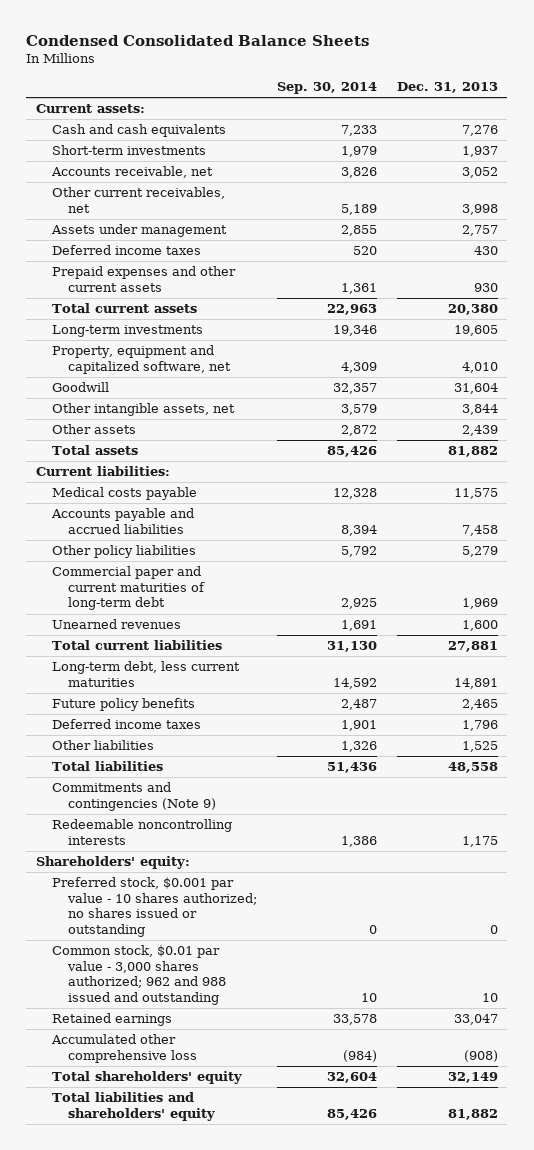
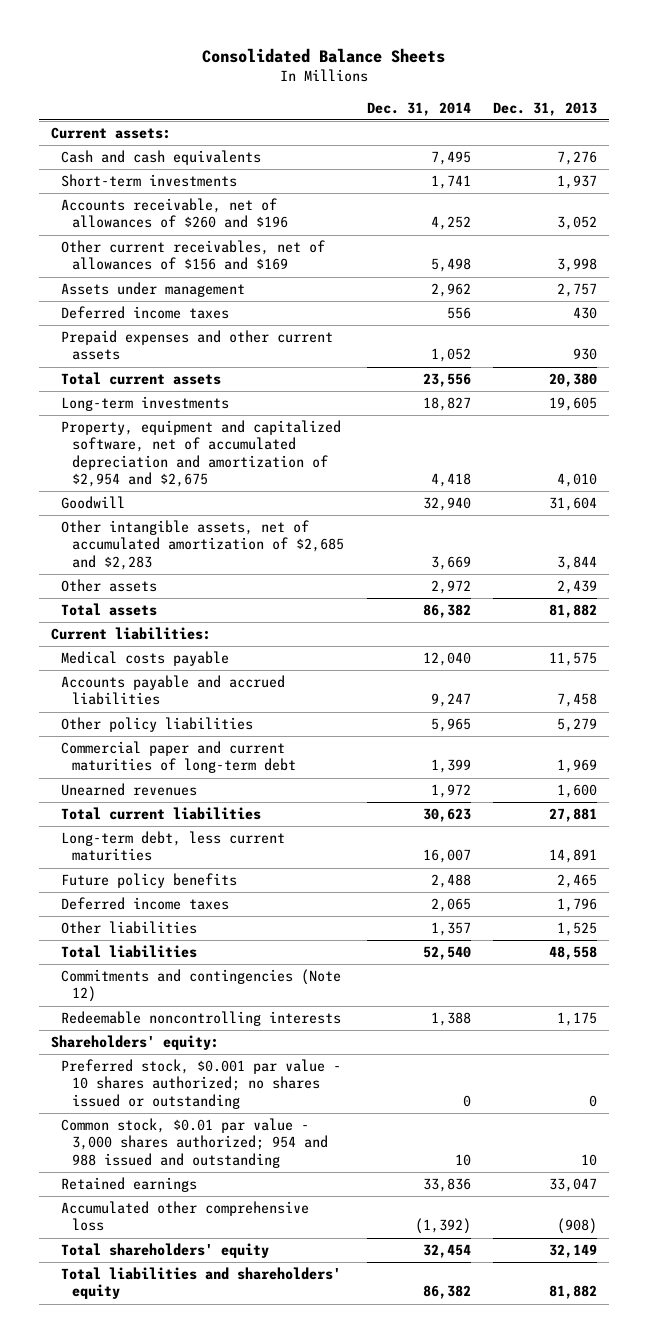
[26,34,370,46] Condensed Consolidated Balance Sheets -> [201,47,445,63] Consolidated Balance Sheets
[276,82,377,95] Sep. 30, 2014 -> none
none -> [366,101,471,116] Dec. 31, 2014
[51,166,214,179] Accounts receivable, net -> [61,198,288,229] Accounts receivable, net of allowances of $260 and $196
[52,187,226,213] Other current receivables, net -> [61,240,326,271] Other current receivables, net of allowances of $156 and $169
[52,345,232,374] Property, equipment and capitalized software, net -> [61,420,342,487] Property, equipment and capitalized software, net of accumulated depreciation and amortization of $2,954 and $2,675
[52,403,236,417] Other intangible assets, net -> [61,520,344,570] Other intangible assets, net of accumulated amortization of $2,685 and $2,283
[52,782,217,811] Commitments and contingencies (Note 9) -> [61,969,342,1003] Commitments and contingencies (Note 12)
[52,945,227,1005] Common stock, $0.01 par value - 3,000 shares authorized; 962 and 988 issued and outstanding -> [61,1118,328,1168] Common stock, $0.01 par value - 3,000 shares authorized; 954 and 988 issued and outstanding

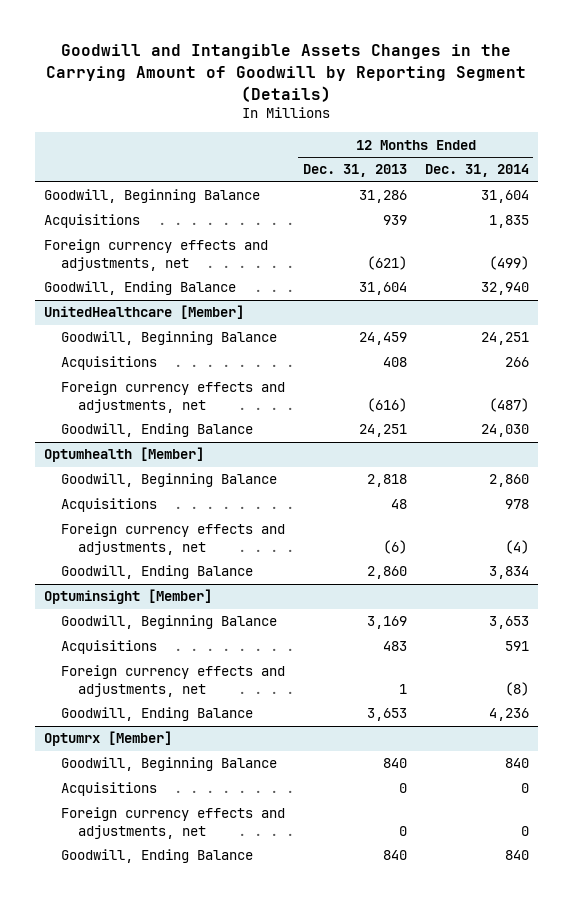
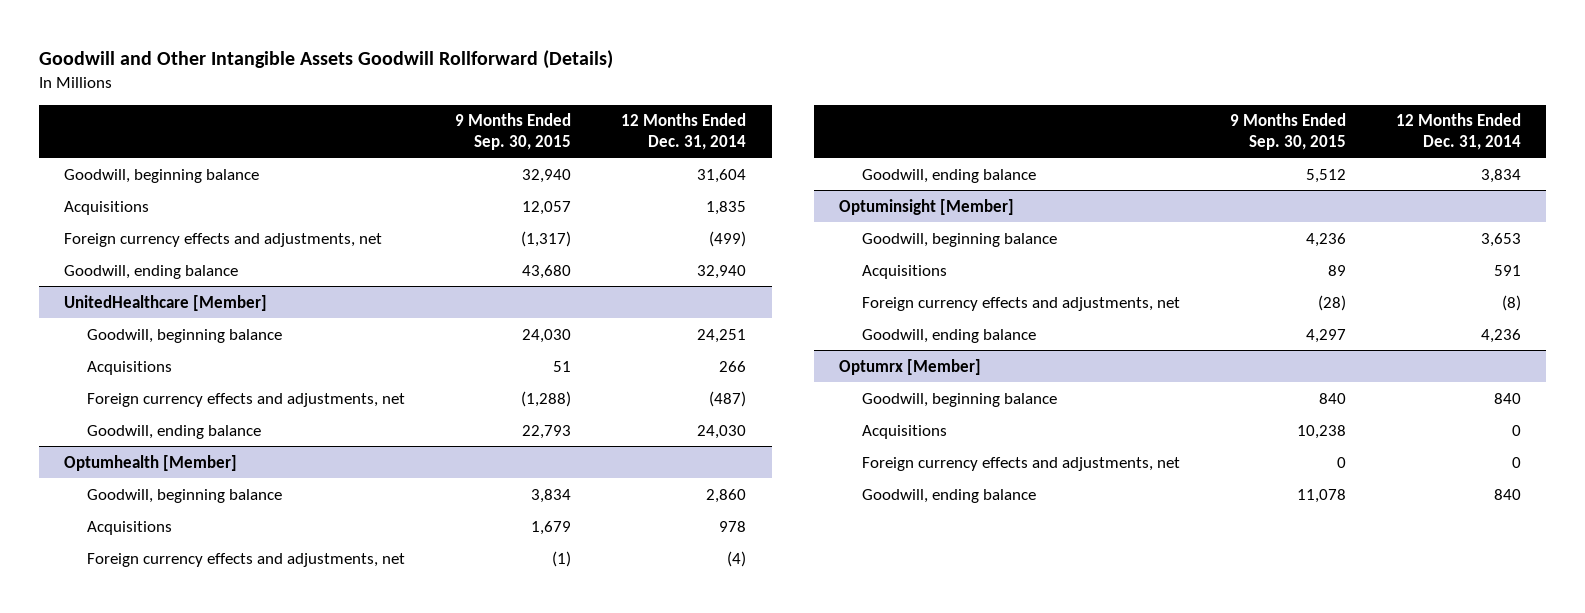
[46,44,527,102] Goodwill and Intangible Assets Changes in the Carrying Amount of Goodwill by Reporting Segment (Details) -> [39,50,614,70] Goodwill and Other Intangible Assets Goodwill Rollforward (Details)
[302,164,407,178] Dec. 31, 2013 -> none
none -> [455,113,572,150] 9 Months Ended Sep. 30, 2015
[43,189,260,204] Goodwill, Beginning Balance -> [64,168,260,183] Goodwill, beginning balance
[43,281,236,296] Goodwill, Ending Balance -> [64,264,239,279] Goodwill, ending balance
[60,331,277,346] Goodwill, Beginning Balance -> [87,328,283,343] Goodwill, beginning balance
[60,423,253,438] Goodwill, Ending Balance -> [87,424,262,439] Goodwill, ending balance
[60,473,277,488] Goodwill, Beginning Balance -> [87,488,283,503] Goodwill, beginning balance
[60,565,253,580] Goodwill, Ending Balance -> [861,168,1036,183] Goodwill, ending balance
[60,615,277,630] Goodwill, Beginning Balance -> [861,232,1057,247] Goodwill, beginning balance
[60,707,253,722] Goodwill, Ending Balance -> [861,328,1036,343] Goodwill, ending balance
[60,757,277,772] Goodwill, Beginning Balance -> [861,392,1057,407] Goodwill, beginning balance
[60,849,253,864] Goodwill, Ending Balance -> [861,488,1036,503] Goodwill, ending balance

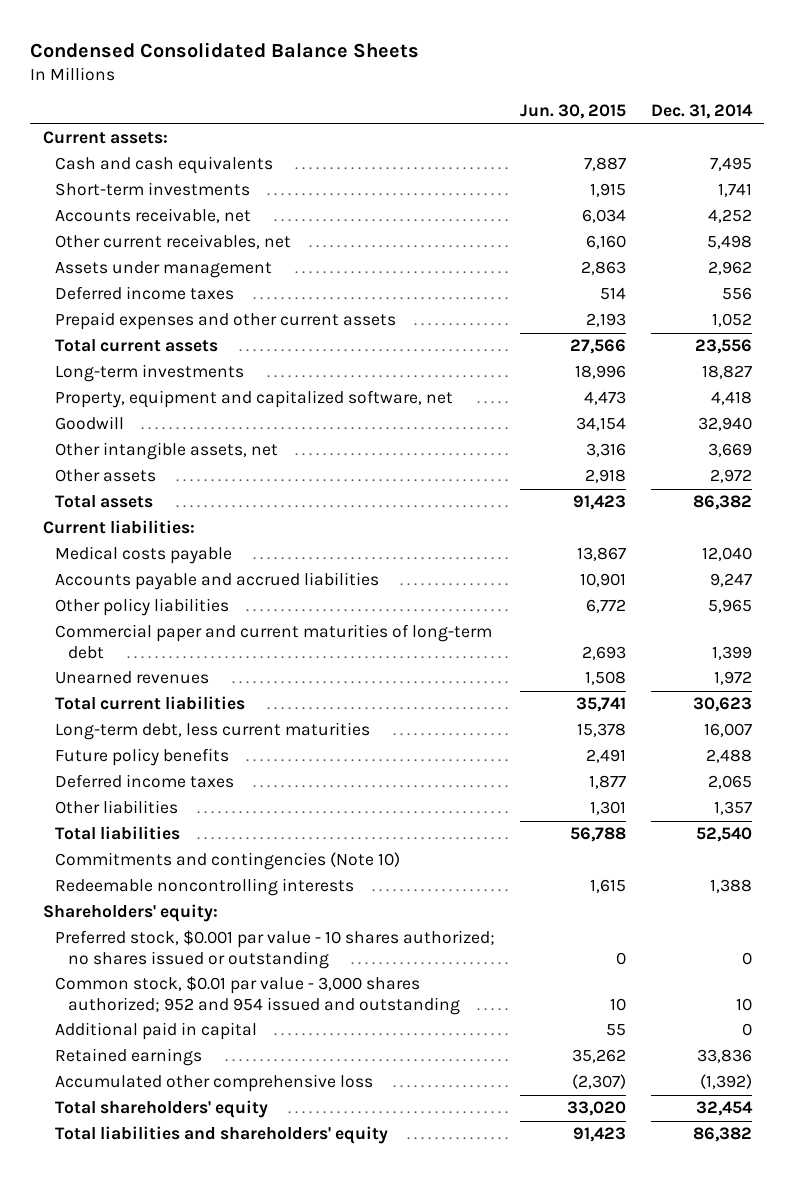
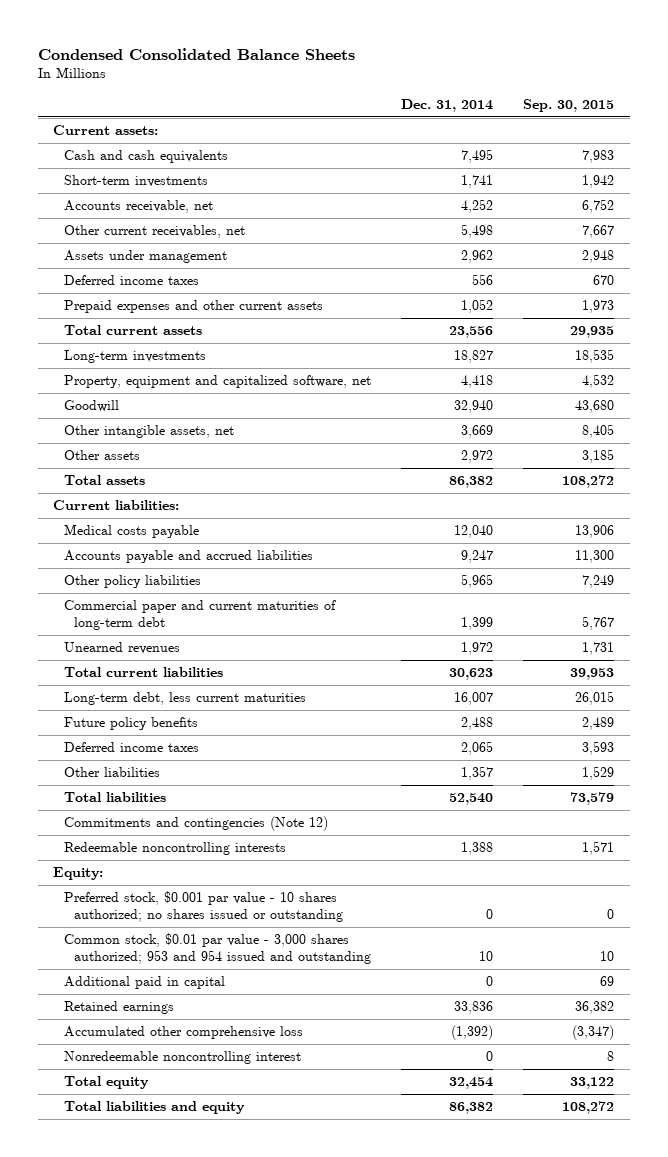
[520,104,627,120] Jun. 30, 2015 -> none
none -> [523,98,615,112] Sep. 30, 2015
[55,852,401,871] Commitments and contingencies (Note 10) -> [63,816,328,832] Commitments and contingencies (Note 12)
[42,904,218,923] Shareholders' equity: -> [53,867,104,881] Equity:
[55,976,461,1015] Common stock, $0.01 par value - 3,000 shares authorized; 952 and 954 issued and outstanding -> [63,933,372,964] Common stock, $0.01 par value - 3,000 shares authorized; 953 and 954 issued and outstanding
none -> [63,1051,301,1065] Nonredeemable noncontrolling interest
[55,1100,269,1119] Total shareholders' equity -> [63,1076,149,1090] Total equity
[55,1126,389,1145] Total liabilities and shareholders' equity -> [63,1101,245,1115] Total liabilities and equity

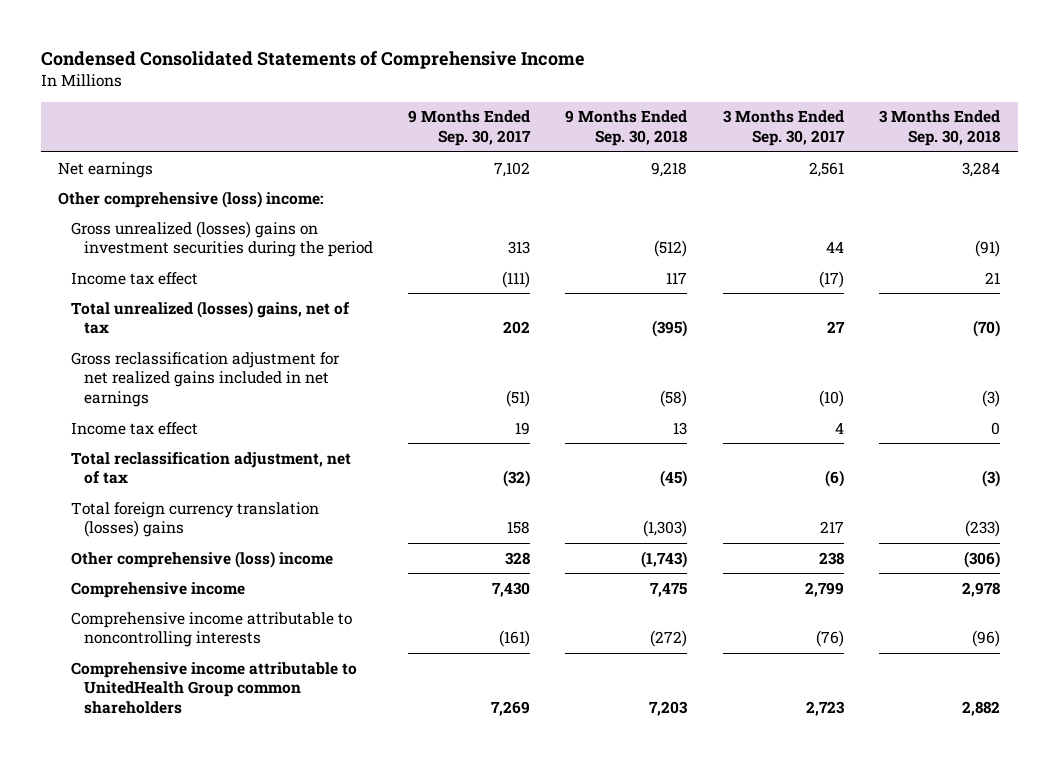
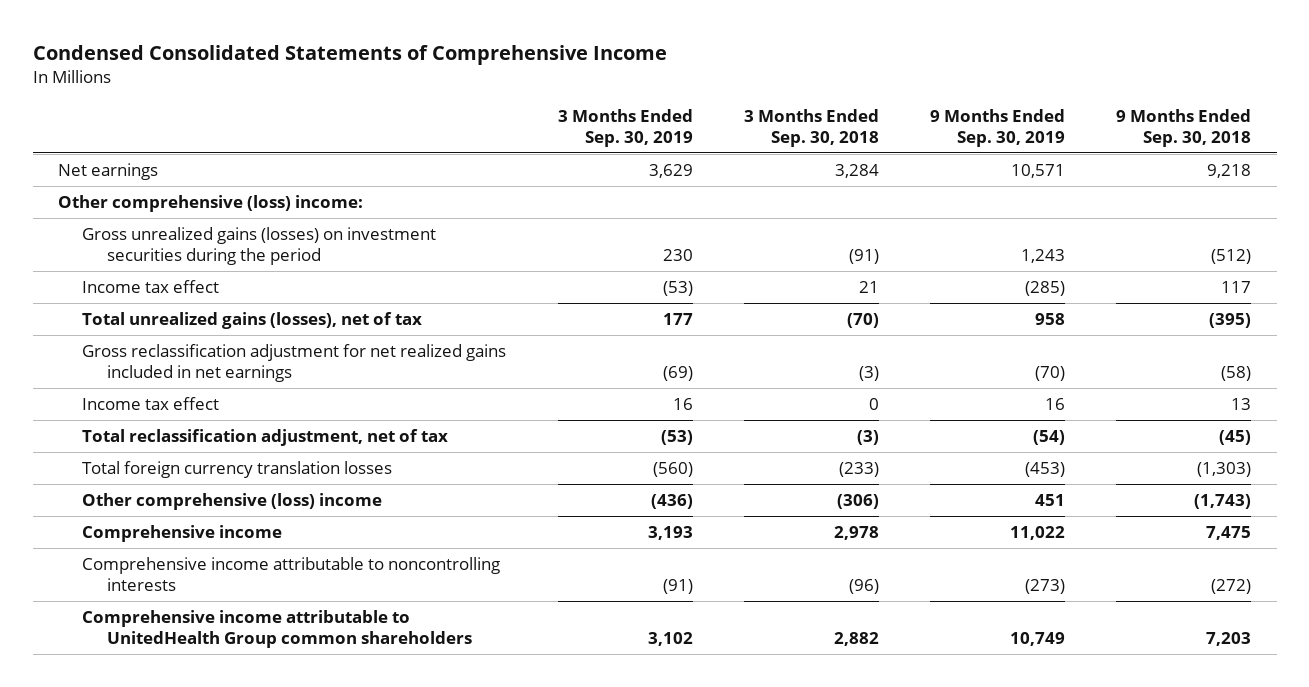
[407,110,531,147] 9 Months Ended Sep. 30, 2017 -> none
[722,110,845,147] 3 Months Ended Sep. 30, 2017 -> none
none -> [557,109,693,147] 3 Months Ended Sep. 30, 2019
none -> [929,109,1065,147] 9 Months Ended Sep. 30, 2019
[71,220,373,258] Gross unrealized (losses) gains on investment securities during the period -> [82,227,437,265] Gross unrealized gains (losses) on investment securities during the period
[71,300,351,335] Total unrealized (losses) gains, net of tax -> [82,312,423,330] Total unrealized gains (losses), net of tax
[71,501,320,538] Total foreign currency translation (losses) gains -> [82,461,393,479] Total foreign currency translation losses

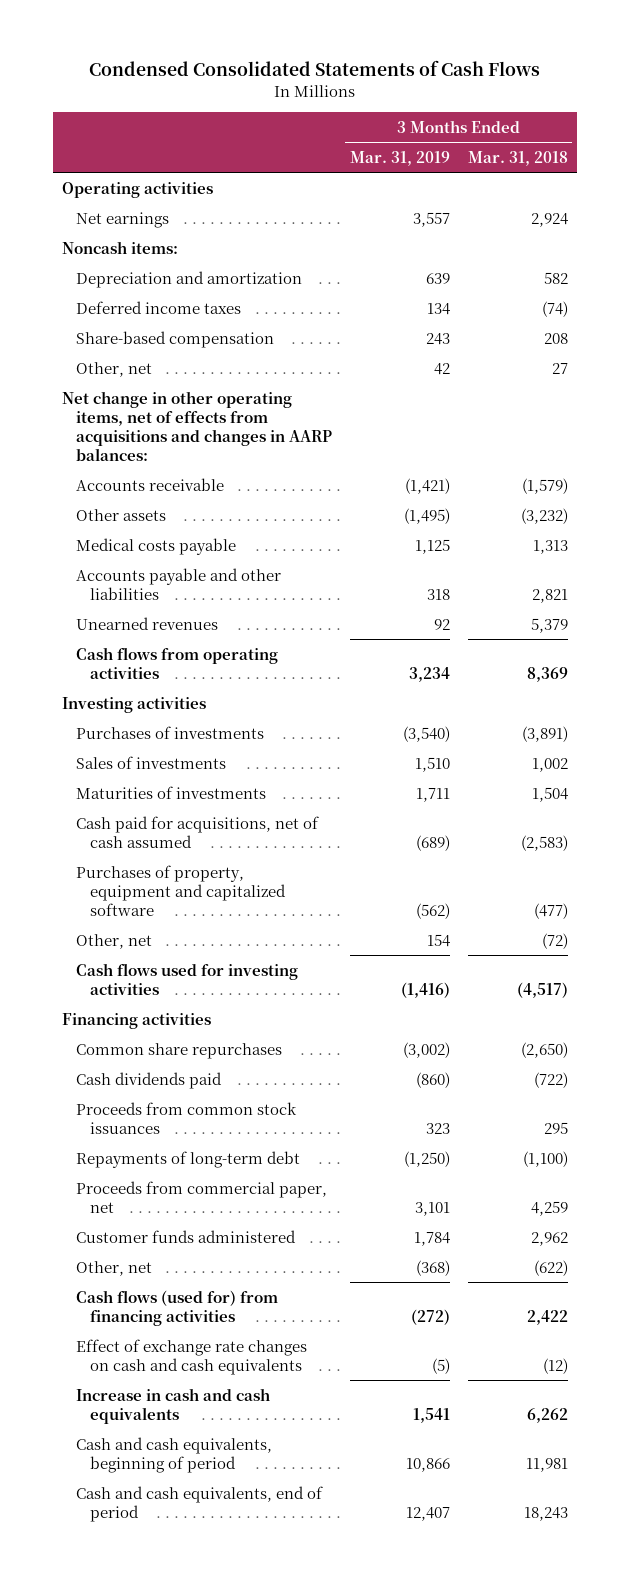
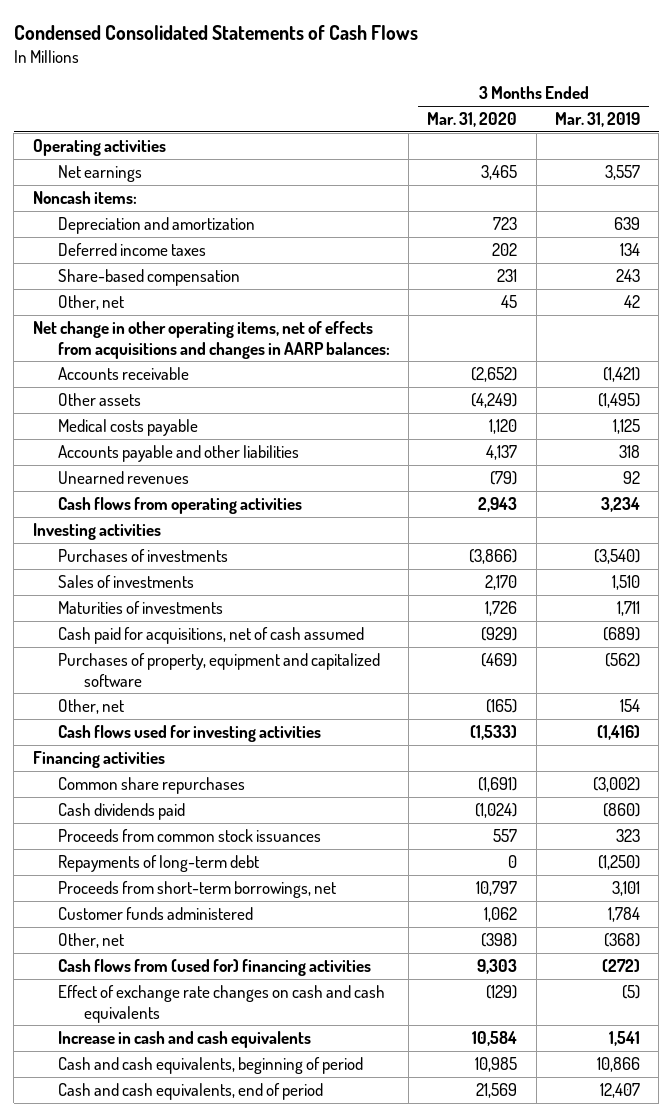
[467,150,568,166] Mar. 31, 2018 -> none
none -> [427,112,518,128] Mar. 31, 2020
[75,1180,327,1213] Proceeds from commercial paper, net -> [58,881,337,899] Proceeds from short-term borrowings, net
[75,1289,278,1326] Cash flows (used for) from financing activities -> [58,959,372,977] Cash flows from (used for) financing activities

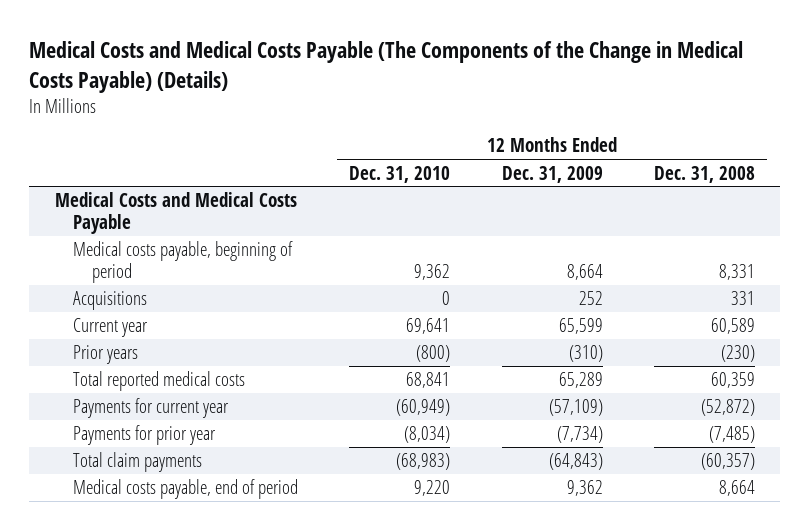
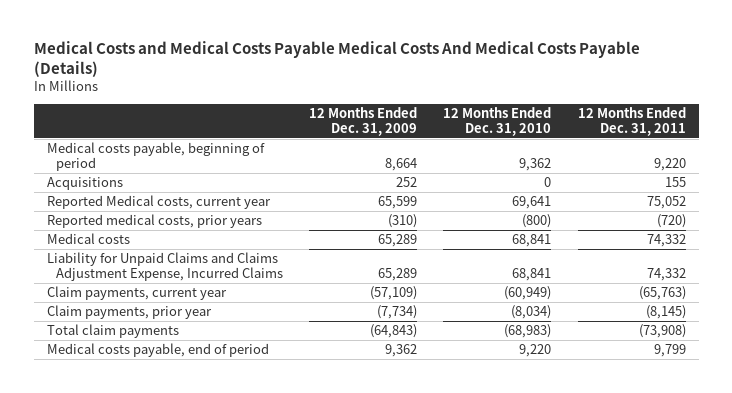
[29,41,744,93] Medical Costs and Medical Costs Payable (The Components of the Change in Medical Costs Payable) (Details) -> [33,40,640,77] Medical Costs and Medical Costs Payable Medical Costs And Medical Costs Payable (Details)
[653,165,755,183] Dec. 31, 2008 -> none
none -> [577,106,686,137] 12 Months Ended Dec. 31, 2011
[54,192,297,234] Medical Costs and Medical Costs Payable -> none
[73,318,149,338] Current year -> [46,195,271,210] Reported Medical costs, current year
[73,345,139,365] Prior years -> [46,214,262,229] Reported medical costs, prior years
[73,371,246,392] Total reported medical costs -> [46,233,130,245] Medical costs
none -> [46,252,283,282] Liability for Unpaid Claims and Claims Adjustment Expense, Incurred Claims
[73,398,230,419] Payments for current year -> [46,286,227,301] Claim payments, current year
[73,425,217,446] Payments for prior year -> [46,305,212,320] Claim payments, prior year

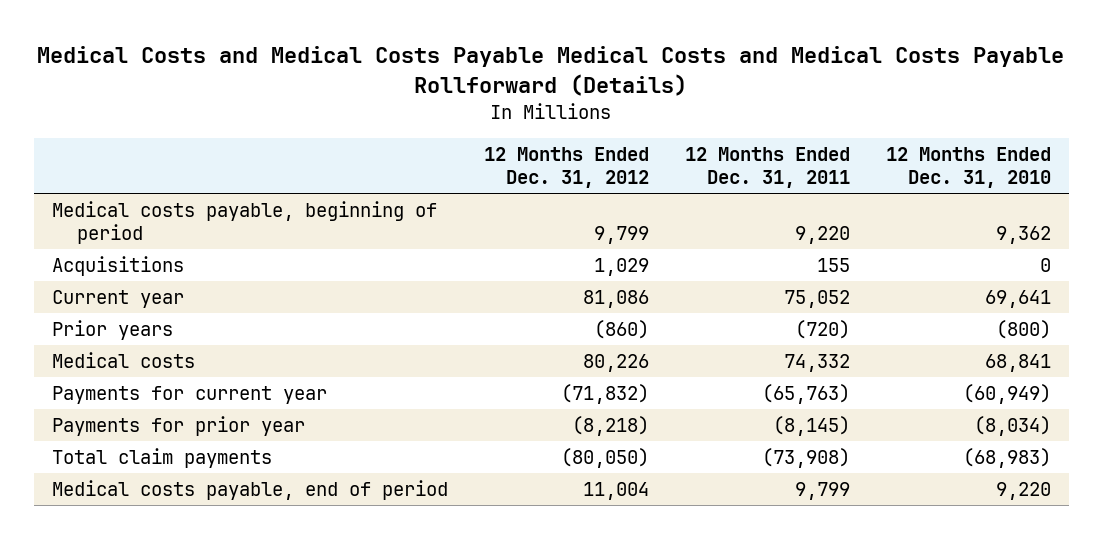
[33,40,640,77] Medical Costs and Medical Costs Payable Medical Costs And Medical Costs Payable (Details) -> [37,46,1065,97] Medical Costs and Medical Costs Payable Medical Costs and Medical Costs Payable Rollforward (Details)
[309,106,418,137] 12 Months Ended Dec. 31, 2009 -> none
none -> [483,147,649,189] 12 Months Ended Dec. 31, 2012
[46,195,271,210] Reported Medical costs, current year -> [51,290,184,309] Current year
[46,214,262,229] Reported medical costs, prior years -> [51,320,173,341] Prior years
[46,252,283,282] Liability for Unpaid Claims and Claims Adjustment Expense, Incurred Claims -> none
[46,286,227,301] Claim payments, current year -> [51,386,327,405] Payments for current year
[46,305,212,320] Claim payments, prior year -> [51,416,305,437] Payments for prior year

